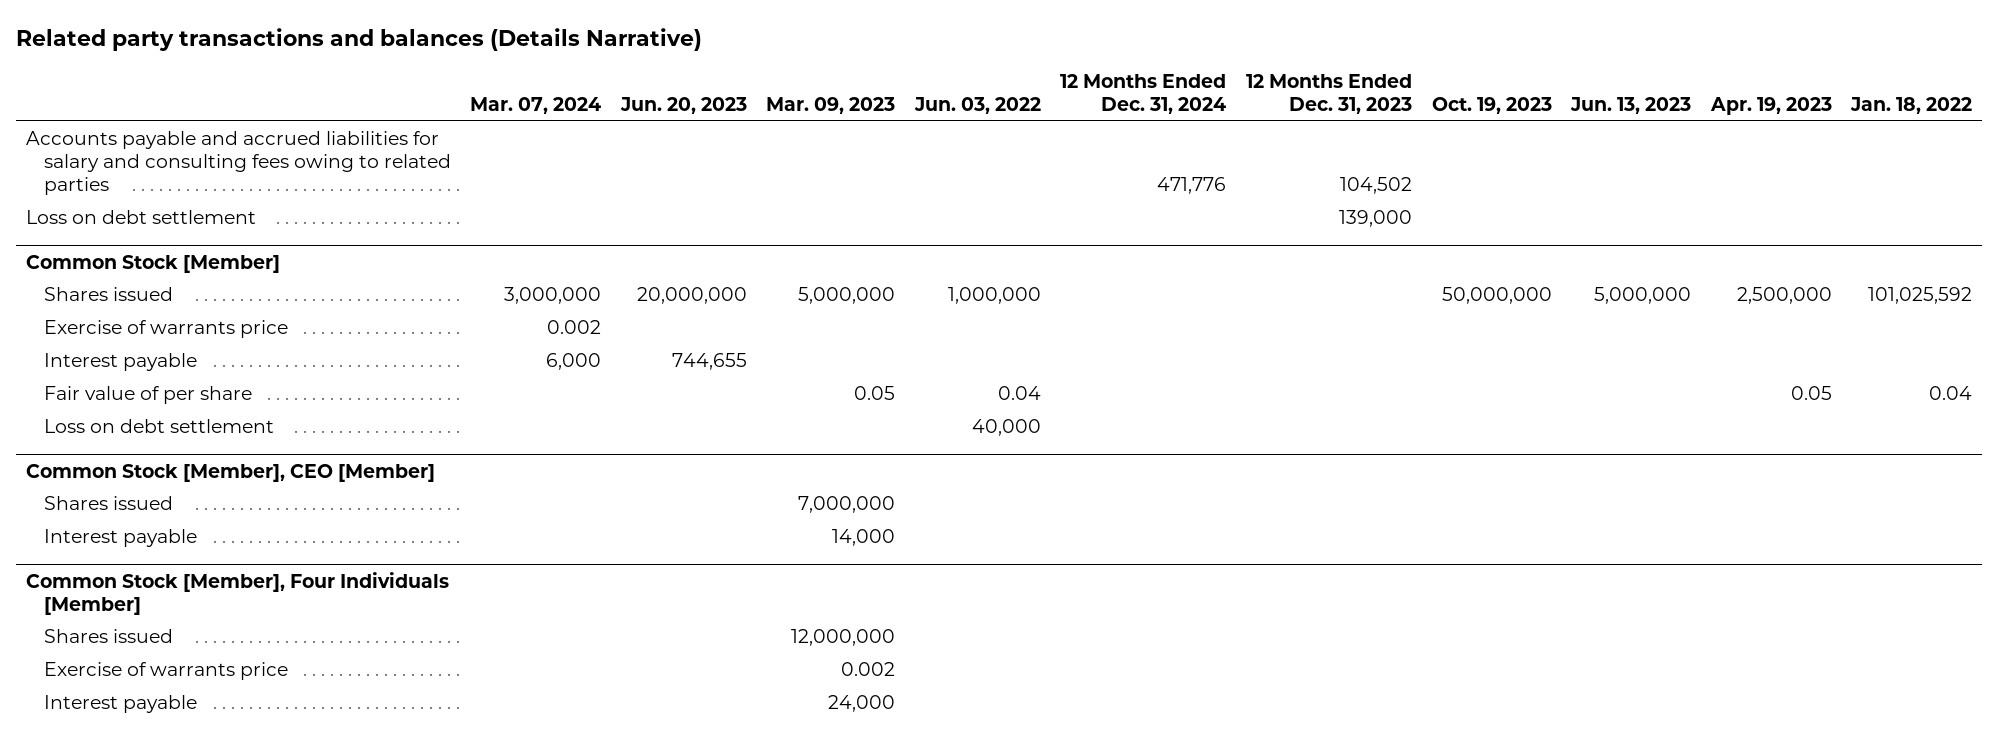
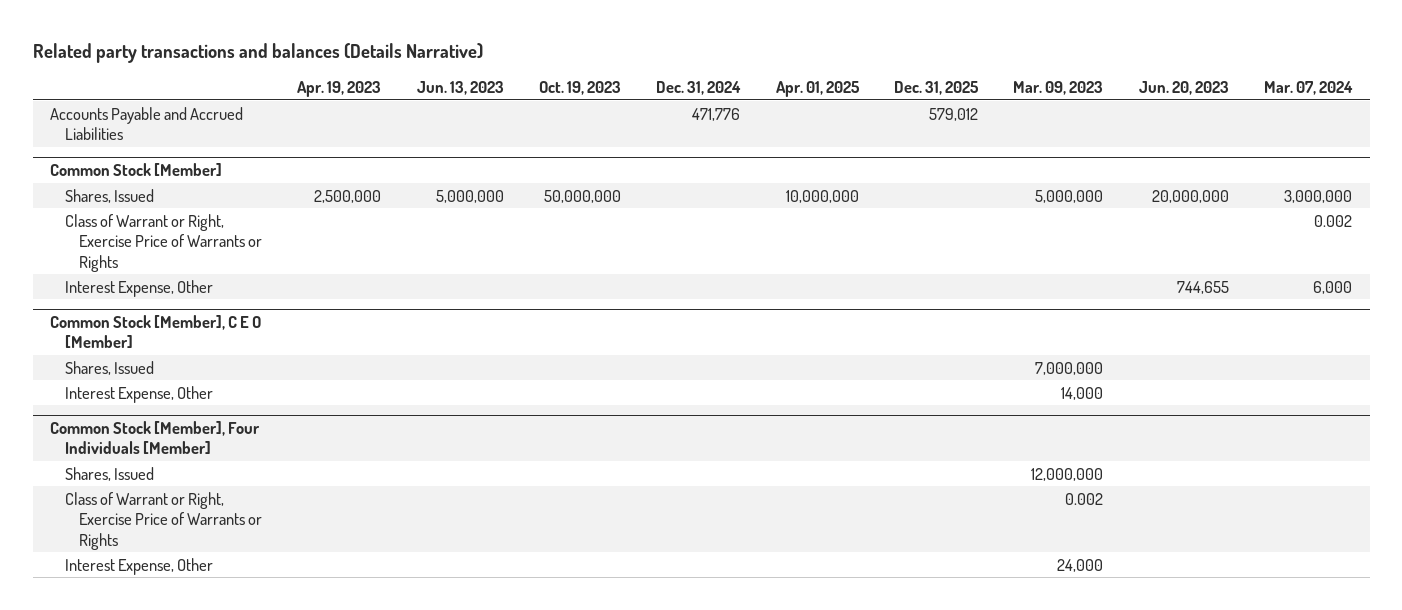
[913,96,1041,114] Jun. 03, 2022 -> none
[1060,73,1227,114] 12 Months Ended Dec. 31, 2024 -> none
[1246,73,1413,114] 12 Months Ended Dec. 31, 2023 -> none
[1850,96,1973,114] Jan. 18, 2022 -> none
none -> [656,80,742,95] Dec. 31, 2024
none -> [775,80,860,97] Apr. 01, 2025
none -> [894,80,980,95] Dec. 31, 2025
[25,210,256,225] Loss on debt settlement -> none
[25,131,451,196] Accounts payable and accrued liabilities for salary and consulting fees owing to related parties -> [50,106,244,141] Accounts Payable and Accrued Liabilities
[43,386,252,405] Fair value of per share -> none
[43,419,274,434] Loss on debt settlement -> none
[25,463,435,482] Common Stock [Member], CEO [Member] -> none
[43,496,173,511] Shares issued -> none
[43,529,197,548] Interest payable -> none
[43,287,173,302] Shares issued -> [64,188,154,203] Shares, Issued
[43,320,288,339] Exercise of warrants price -> [64,213,262,272] Class of Warrant or Right, Exercise Price of Warrants or Rights
[43,353,197,372] Interest payable -> [64,279,213,297] Interest Expense, Other
none -> [50,314,262,349] Common Stock [Member], C E O [Member]
none -> [64,360,154,375] Shares, Issued
none -> [64,385,213,403] Interest Expense, Other
[43,629,173,644] Shares issued -> [64,466,154,481] Shares, Issued
[43,662,288,681] Exercise of warrants price -> [64,491,262,550] Class of Warrant or Right, Exercise Price of Warrants or Rights
[43,695,197,714] Interest payable -> [64,557,213,575] Interest Expense, Other

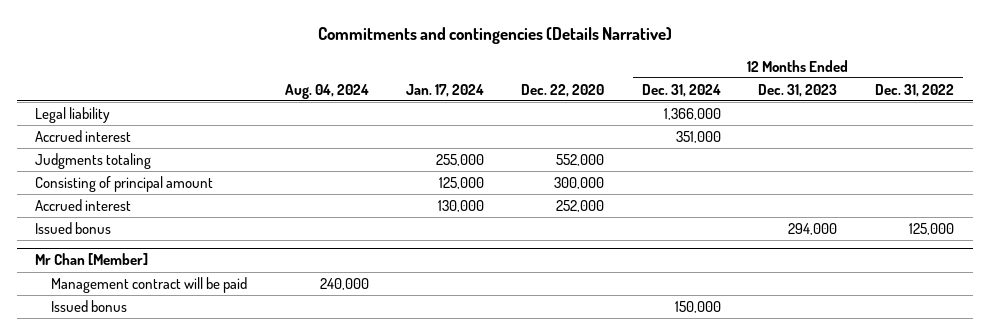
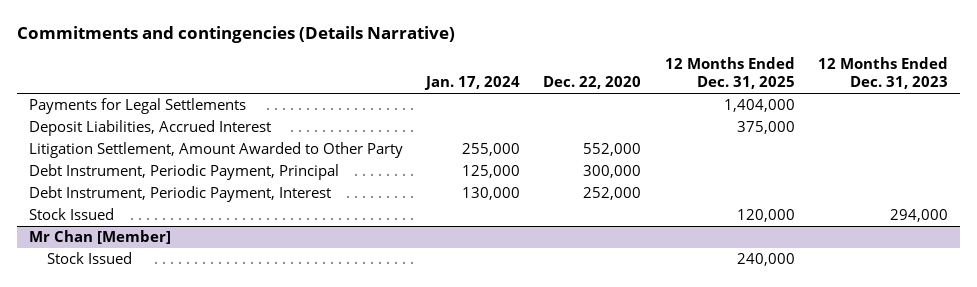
[284,83,369,99] Aug. 04, 2024 -> none
[641,83,721,97] Dec. 31, 2024 -> none
[874,83,954,97] Dec. 31, 2022 -> none
none -> [664,57,795,90] 12 Months Ended Dec. 31, 2025
[35,106,111,123] Legal liability -> [28,98,246,115] Payments for Legal Settlements
[35,129,132,142] Accrued interest -> [28,120,271,137] Deposit Liabilities, Accrued Interest
[35,152,152,169] Judgments totaling -> [28,142,403,159] Litigation Settlement, Amount Awarded to Other Party
[35,175,214,192] Consisting of principal amount -> [28,164,339,181] Debt Instrument, Periodic Payment, Principal
[35,198,132,211] Accrued interest -> [28,186,331,203] Debt Instrument, Periodic Payment, Interest
[35,221,112,234] Issued bonus -> [28,208,114,221] Stock Issued
[51,276,248,293] Management contract will be paid -> none
[51,299,128,312] Issued bonus -> [46,252,132,265] Stock Issued

